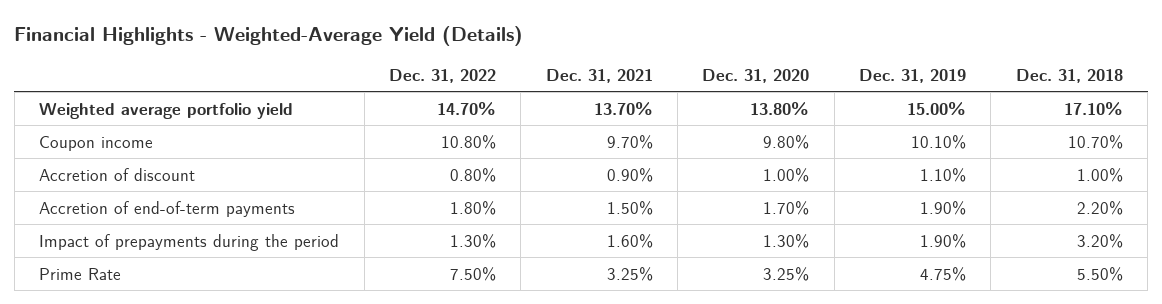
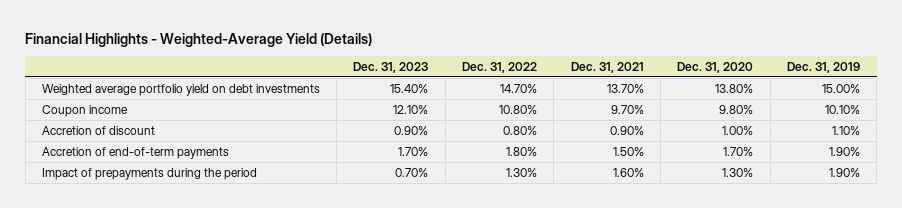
[1015,68,1123,83] Dec. 31, 2018 -> none
none -> [353,61,429,73] Dec. 31, 2023
[39,102,294,119] Weighted average portfolio yield -> [41,83,320,96] Weighted average portfolio yield on debt investments
[39,267,122,280] Prime Rate -> none

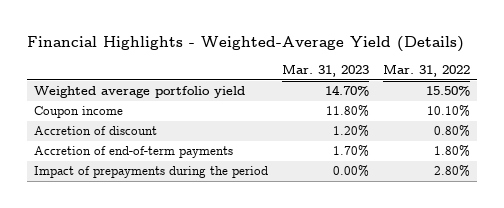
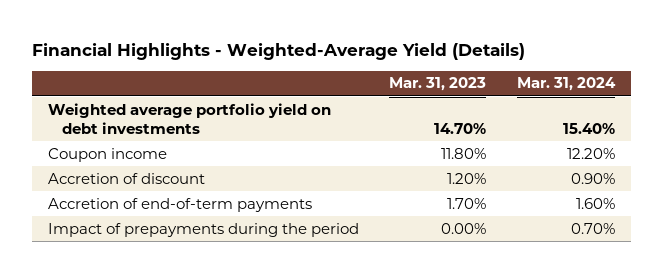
[383,64,471,78] Mar. 31, 2022 -> none
none -> [517,77,617,92] Mar. 31, 2024
[33,86,245,99] Weighted average portfolio yield -> [47,102,331,134] Weighted average portfolio yield on debt investments

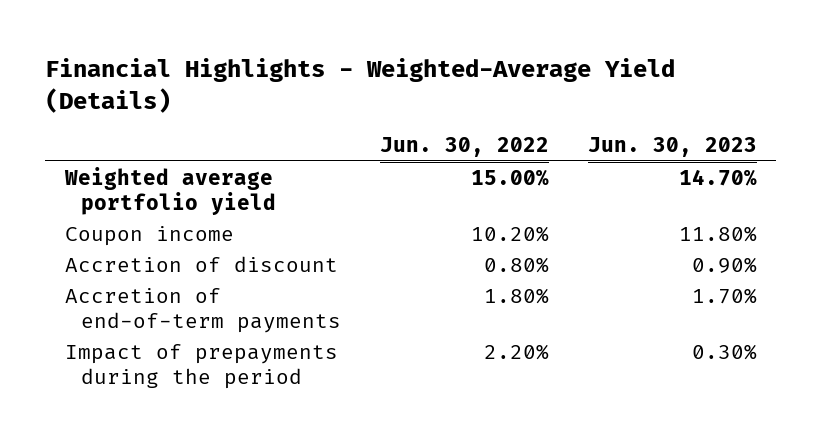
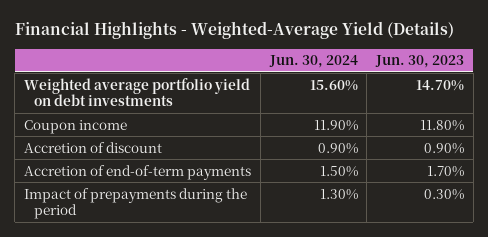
[380,137,550,158] Jun. 30, 2022 -> none
none -> [268,55,358,69] Jun. 30, 2024
[63,166,277,215] Weighted average portfolio yield -> [23,77,250,107] Weighted average portfolio yield on debt investments

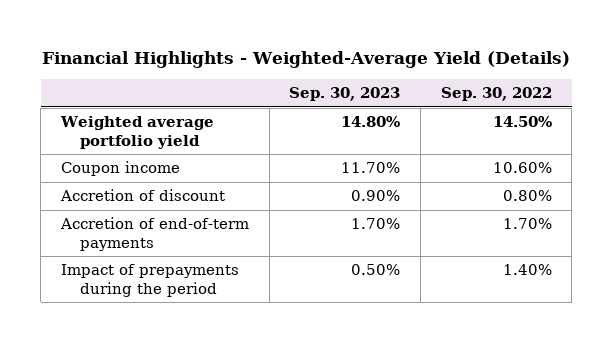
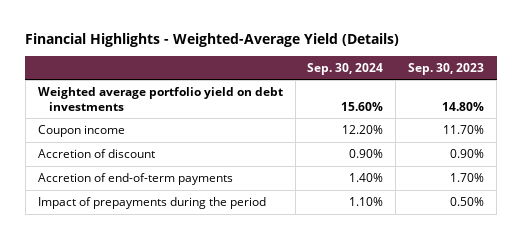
[440,87,552,102] Sep. 30, 2022 -> none
none -> [307,62,384,75] Sep. 30, 2024
[59,116,214,149] Weighted average portfolio yield -> [37,87,283,111] Weighted average portfolio yield on debt investments

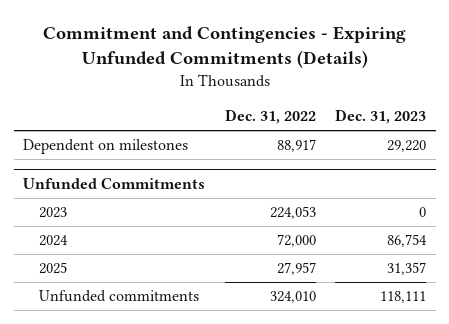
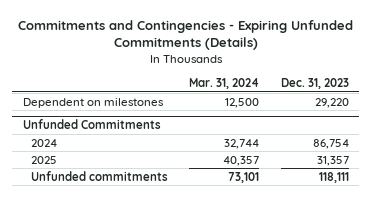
[42,25,406,68] Commitment and Contingencies - Expiring Unfunded Commitments (Details) -> [17,19,353,51] Commitments and Contingencies - Expiring Unfunded Commitments (Details)
[224,109,316,125] Dec. 31, 2022 -> none
none -> [189,77,260,89] Mar. 31, 2024
[39,207,68,219] 2023 -> none

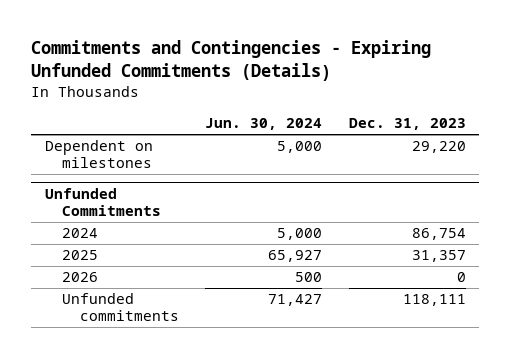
[189,77,260,89] Mar. 31, 2024 -> none
none -> [205,118,323,131] Jun. 30, 2024
none -> [62,272,99,283] 2026

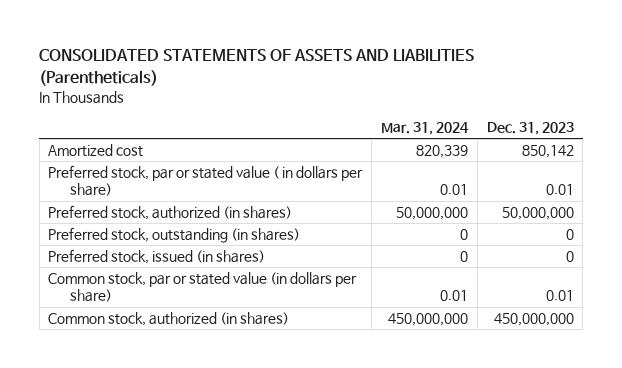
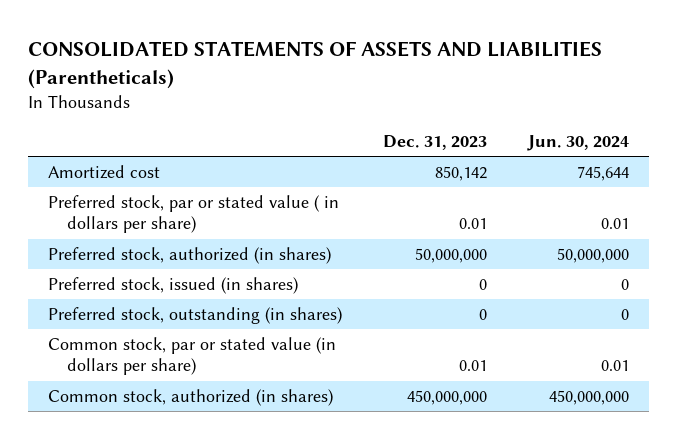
[380,121,469,135] Mar. 31, 2024 -> none
none -> [526,134,629,151] Jun. 30, 2024
[48,227,301,244] Preferred stock, outstanding (in shares) -> [48,307,343,325] Preferred stock, outstanding (in shares)

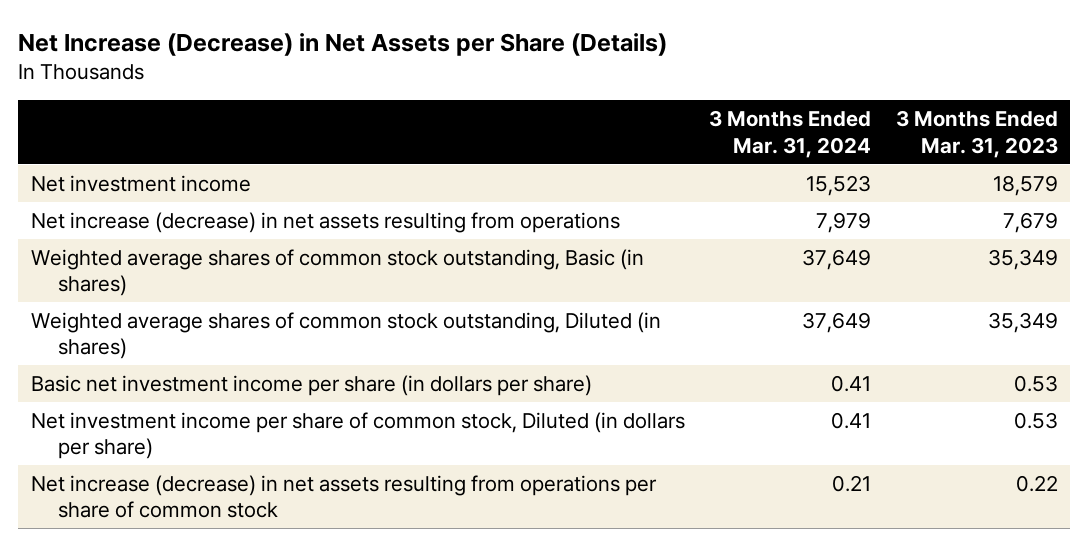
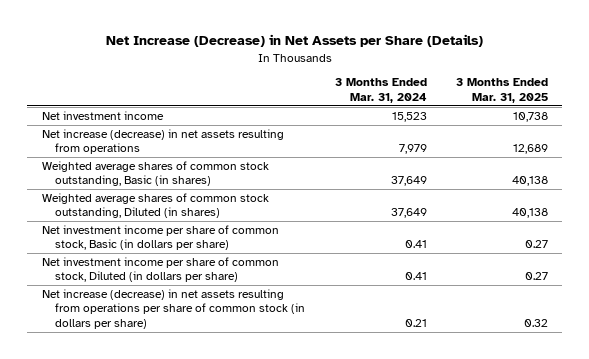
[895,110,1058,158] 3 Months Ended Mar. 31, 2023 -> none
none -> [455,78,548,103] 3 Months Ended Mar. 31, 2025
[30,374,592,396] Basic net investment income per share (in dollars per share) -> [41,224,279,251] Net investment income per share of common stock, Basic (in dollars per share)
[30,474,657,519] Net increase (decrease) in net assets resulting from operations per share of common stock -> [41,288,306,329] Net increase (decrease) in net assets resulting from operations per share of common stock (in dollars per share)

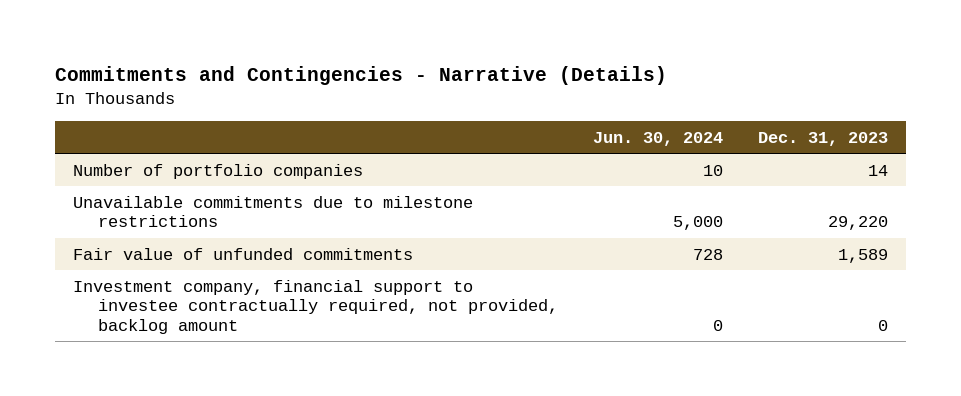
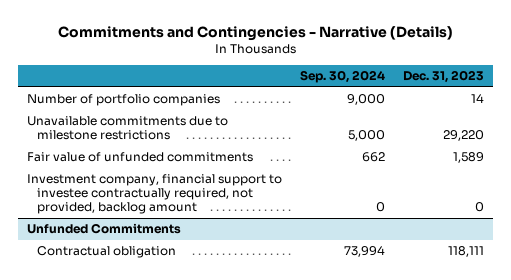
[592,131,723,146] Jun. 30, 2024 -> none
none -> [300,70,386,84] Sep. 30, 2024
none -> [27,223,182,235] Unfunded Commitments
none -> [37,246,177,259] Contractual obligation

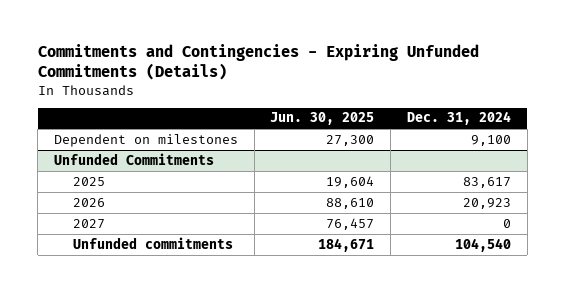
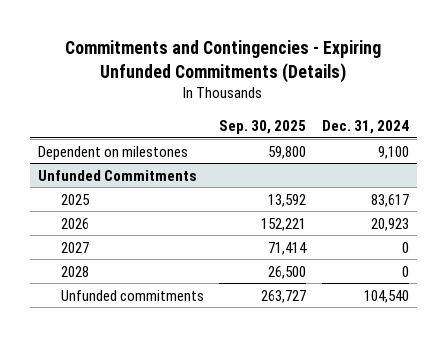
[270,112,375,126] Jun. 30, 2025 -> none
none -> [219,119,307,134] Sep. 30, 2025
none -> [60,265,89,277] 2028

